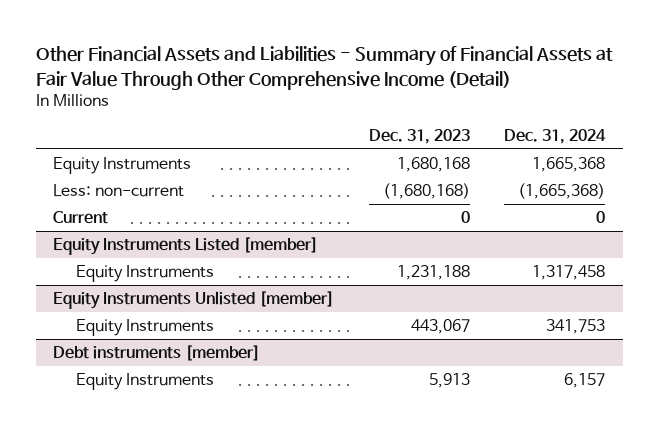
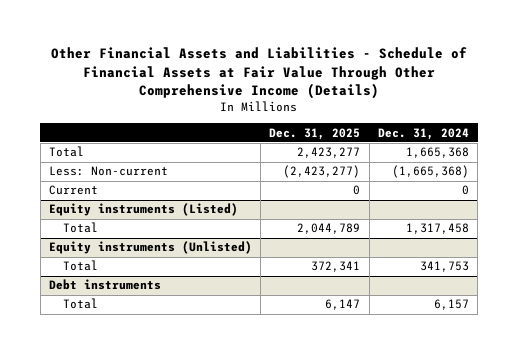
[35,46,613,90] Other Financial Assets and Liabilities - Summary of Financial Assets at Fair Value Through Other Comprehensive Income (Detail) -> [50,47,467,100] Other Financial Assets and Liabilities - Schedule of Financial Assets at Fair Value Through Other Comprehensive Income (Details)
[368,129,470,145] Dec. 31, 2023 -> none
none -> [269,127,361,140] Dec. 31, 2025
[52,157,191,175] Equity Instruments -> [48,146,84,158] Total
[52,184,184,198] Less: non-current -> [48,166,168,177] Less: Non-current
[52,237,318,256] Equity Instruments Listed [member] -> [48,203,238,217] Equity instruments (Listed)
[76,265,215,283] Equity Instruments -> [63,222,99,234] Total
[52,291,334,310] Equity Instruments Unlisted [member] -> [48,241,252,255] Equity instruments (Unlisted)
[76,319,215,337] Equity Instruments -> [63,260,99,272] Total
[52,345,260,362] Debt instruments [member] -> [48,279,161,291] Debt instruments
[76,373,215,391] Equity Instruments -> [63,298,99,310] Total

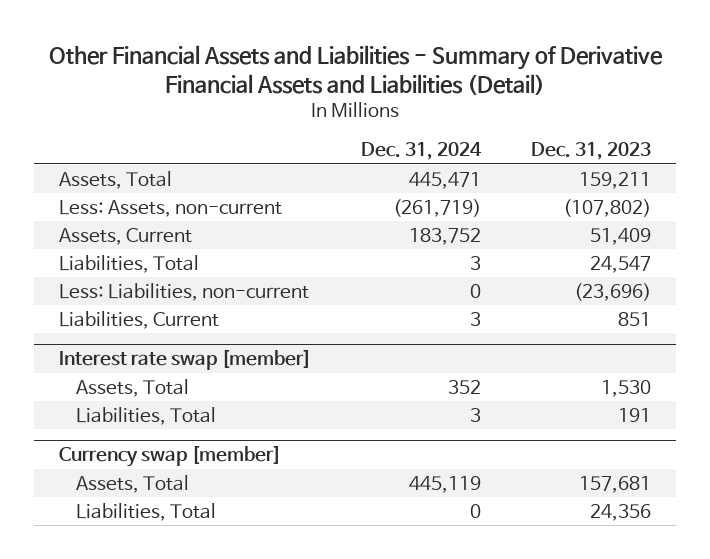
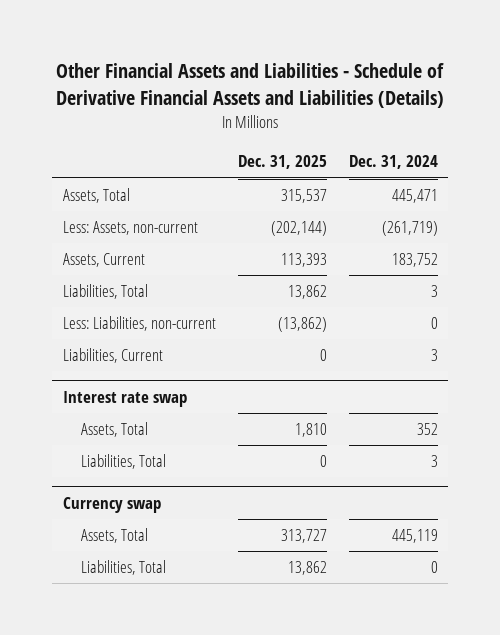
[48,44,663,95] Other Financial Assets and Liabilities - Summary of Derivative Financial Assets and Liabilities (Detail) -> [56,63,445,108] Other Financial Assets and Liabilities - Schedule of Derivative Financial Assets and Liabilities (Details)
[530,142,651,161] Dec. 31, 2023 -> none
none -> [237,155,327,170] Dec. 31, 2025
[58,349,311,371] Interest rate swap [member] -> [62,391,187,408] Interest rate swap
[58,445,281,468] Currency swap [member] -> [62,497,161,514] Currency swap

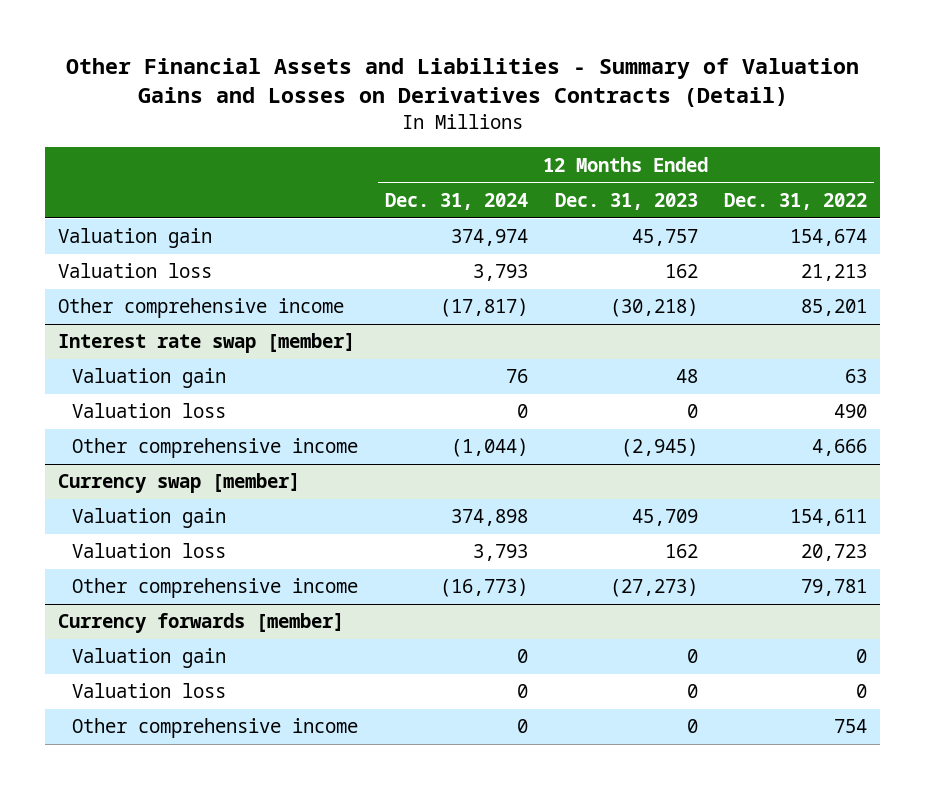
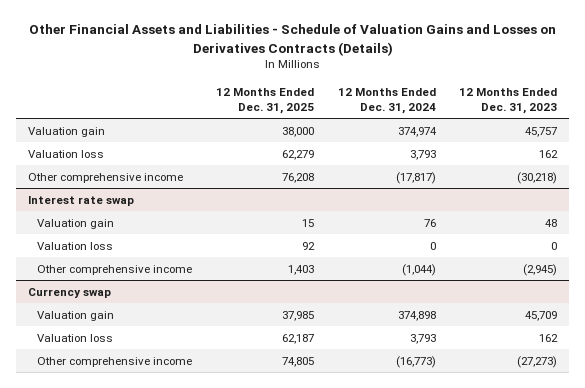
[65,58,859,108] Other Financial Assets and Liabilities - Summary of Valuation Gains and Losses on Derivatives Contracts (Detail) -> [28,24,556,56] Other Financial Assets and Liabilities - Schedule of Valuation Gains and Losses on Derivatives Contracts (Details)
[724,193,868,211] Dec. 31, 2022 -> none
none -> [215,87,314,114] 12 Months Ended Dec. 31, 2025
[58,333,356,354] Interest rate swap [member] -> [27,195,134,206] Interest rate swap
[58,473,301,494] Currency swap [member] -> [27,287,111,298] Currency swap
[58,613,345,634] Currency forwards [member] -> none
[72,648,227,669] Valuation gain -> none
[72,683,227,699] Valuation loss -> none
[72,718,359,739] Other comprehensive income -> none

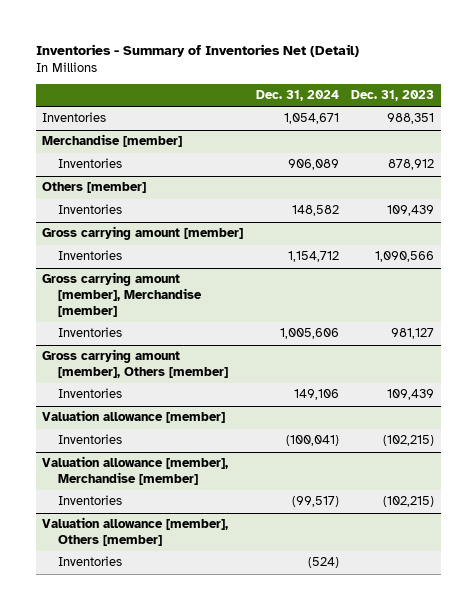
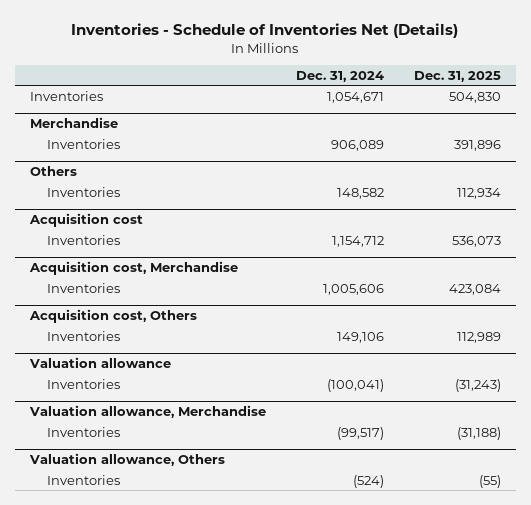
[35,43,359,57] Inventories - Summary of Inventories Net (Detail) -> [71,23,459,39] Inventories - Schedule of Inventories Net (Details)
[351,90,435,102] Dec. 31, 2023 -> none
none -> [413,71,501,83] Dec. 31, 2025
[41,134,182,148] Merchandise [member] -> [30,117,119,129] Merchandise
[41,182,146,194] Others [member] -> [30,166,78,177] Others
[41,226,243,241] Gross carrying amount [member] -> [29,213,144,228] Acquisition cost
[41,272,203,318] Gross carrying amount [member], Merchandise [member] -> none
none -> [29,261,239,276] Acquisition cost, Merchandise
[41,349,229,379] Gross carrying amount [member], Others [member] -> none
none -> [29,309,198,324] Acquisition cost, Others
[41,410,225,424] Valuation allowance [member] -> [29,357,172,369] Valuation allowance
[41,456,228,486] Valuation allowance [member], Merchandise [member] -> [29,405,267,419] Valuation allowance, Merchandise
[41,517,228,547] Valuation allowance [member], Others [member] -> [29,453,226,467] Valuation allowance, Others

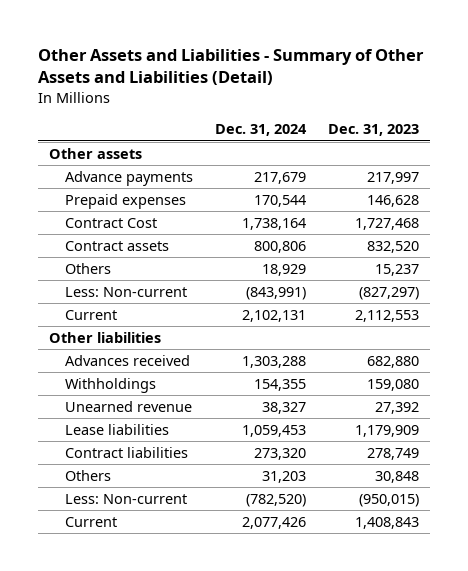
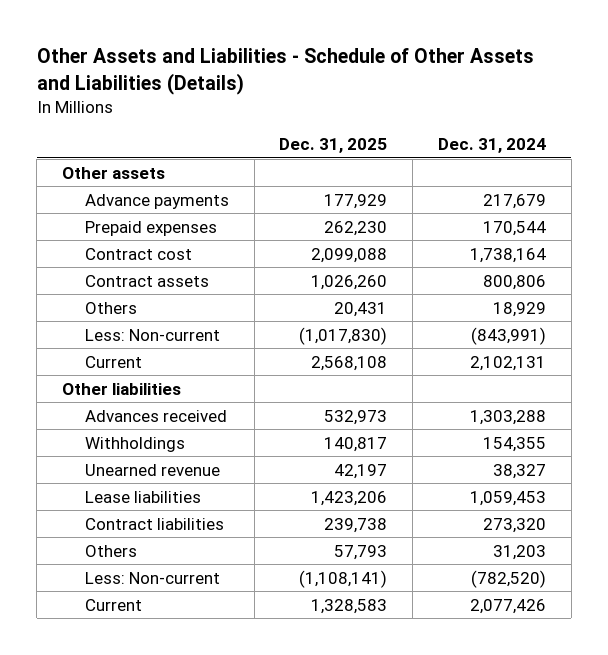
[38,48,425,86] Other Assets and Liabilities - Summary of Other Assets and Liabilities (Detail) -> [36,48,534,96] Other Assets and Liabilities - Schedule of Other Assets and Liabilities (Details)
[327,124,419,137] Dec. 31, 2023 -> none
none -> [279,137,388,153] Dec. 31, 2025
[64,217,157,228] Contract Cost -> [84,247,192,260] Contract cost

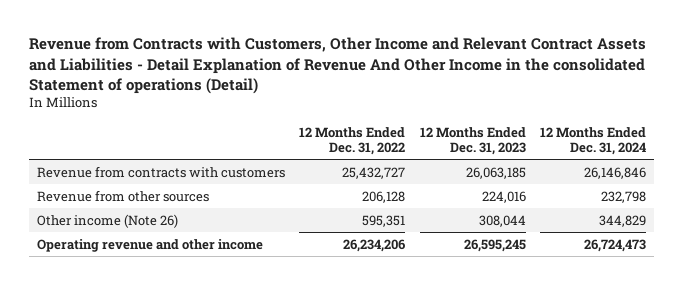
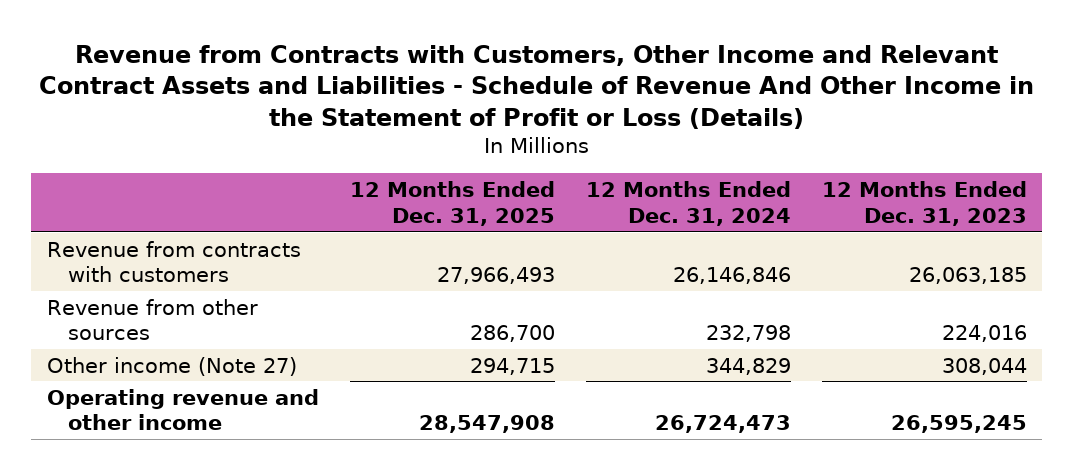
[29,37,647,94] Revenue from Contracts with Customers, Other Income and Relevant Contract Assets and Liabilities - Detail Explanation of Revenue And Other Income in the consolidated Statement of operations (Detail) -> [38,44,1034,129] Revenue from Contracts with Customers, Other Income and Relevant Contract Assets and Liabilities - Schedule of Revenue And Other Income in the Statement of Profit or Loss (Details)
[299,126,406,155] 12 Months Ended Dec. 31, 2022 -> none
none -> [349,181,555,226] 12 Months Ended Dec. 31, 2025
[36,213,178,228] Other income (Note 26) -> [46,356,297,376] Other income (Note 27)

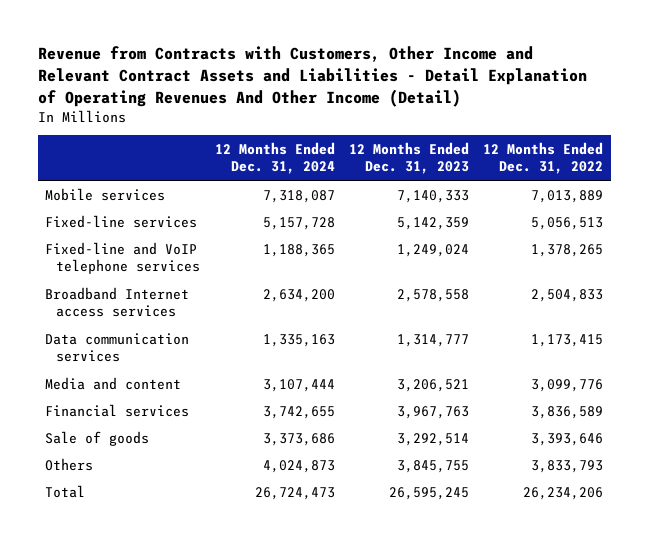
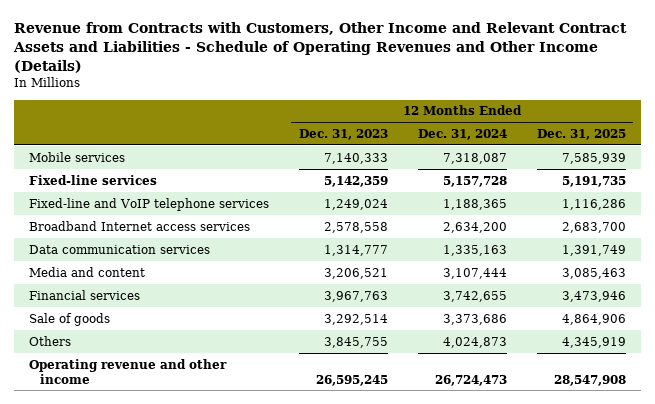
[37,46,587,107] Revenue from Contracts with Customers, Other Income and Relevant Contract Assets and Liabilities - Detail Explanation of Operating Revenues And Other Income (Detail) -> [13,22,628,74] Revenue from Contracts with Customers, Other Income and Relevant Contract Assets and Liabilities - Schedule of Operating Revenues and Other Income (Details)
[483,142,604,175] 12 Months Ended Dec. 31, 2022 -> none
none -> [536,128,626,140] Dec. 31, 2025
[44,484,85,498] Total -> [29,358,228,384] Operating revenue and other income

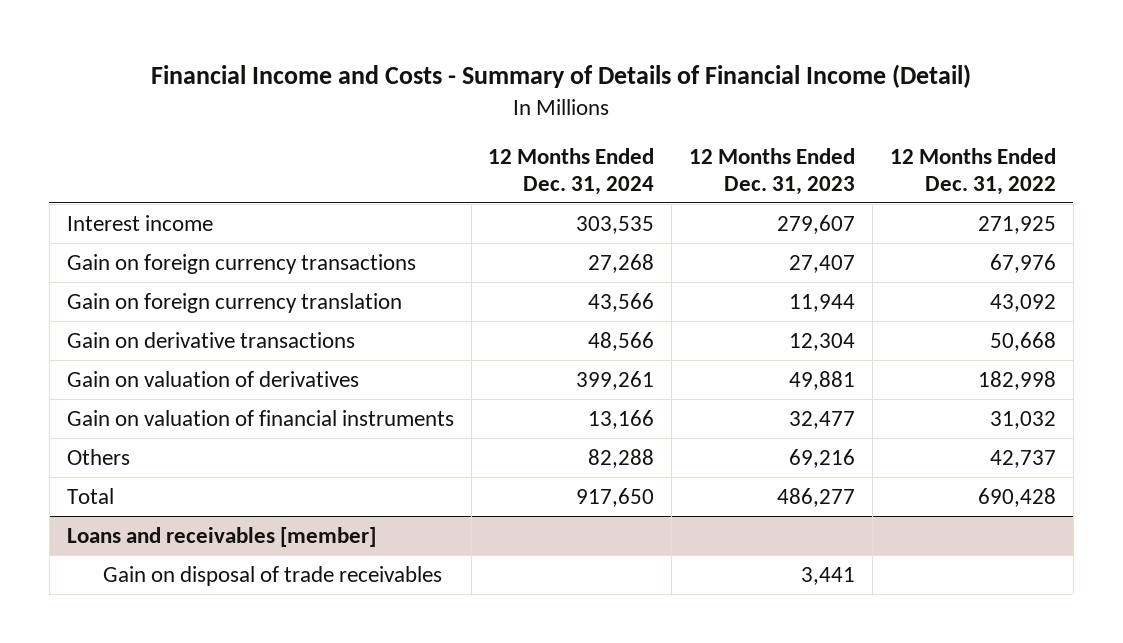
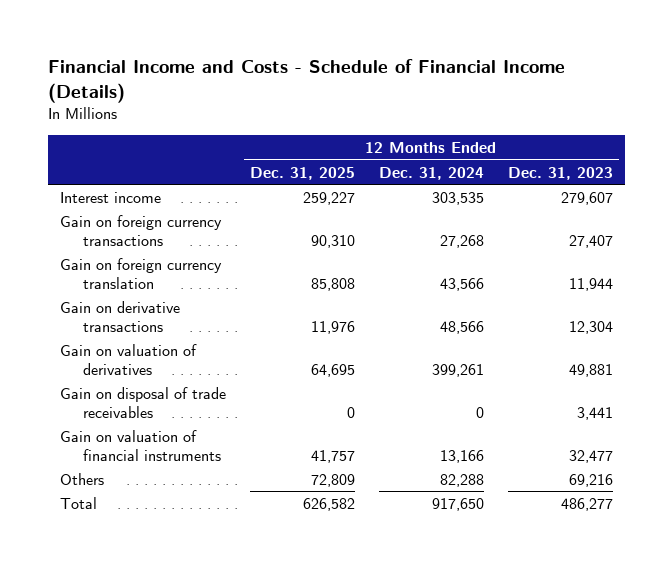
[151,64,972,89] Financial Income and Costs - Summary of Details of Financial Income (Detail) -> [47,58,565,103] Financial Income and Costs - Schedule of Financial Income (Details)
[889,148,1056,195] 12 Months Ended Dec. 31, 2022 -> none
none -> [249,166,355,180] Dec. 31, 2025
none -> [59,386,226,418] Gain on disposal of trade receivables
[66,526,376,547] Loans and receivables [member] -> none
[102,565,442,586] Gain on disposal of trade receivables -> none

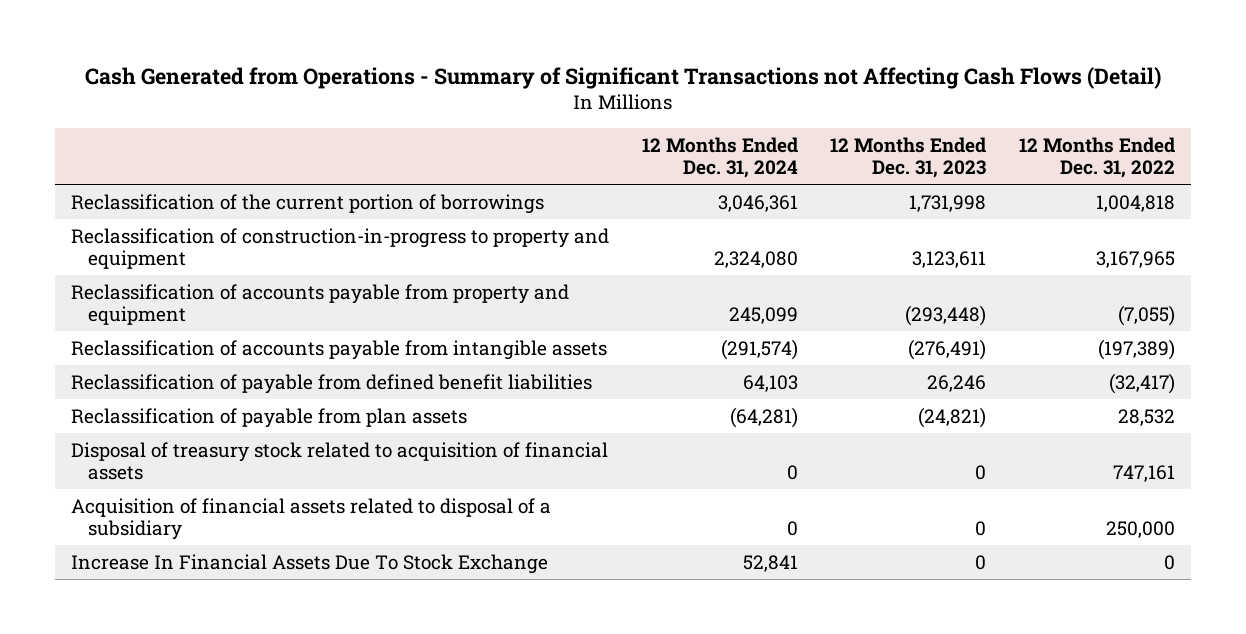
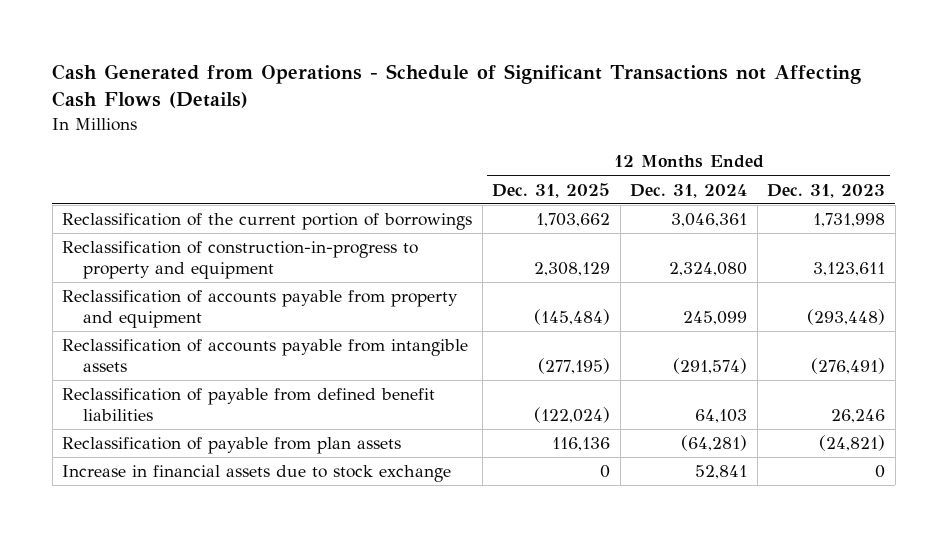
[84,66,1161,89] Cash Generated from Operations - Summary of Significant Transactions not Affecting Cash Flows (Detail) -> [52,64,862,109] Cash Generated from Operations - Schedule of Significant Transactions not Affecting Cash Flows (Details)
[1018,136,1175,179] 12 Months Ended Dec. 31, 2022 -> none
none -> [492,182,611,198] Dec. 31, 2025
[70,441,608,481] Disposal of treasury stock related to acquisition of financial assets -> none
[70,497,551,541] Acquisition of financial assets related to disposal of a subsidiary -> none
[70,553,548,574] Increase In Financial Assets Due To Stock Exchange -> [62,465,452,483] Increase in financial assets due to stock exchange

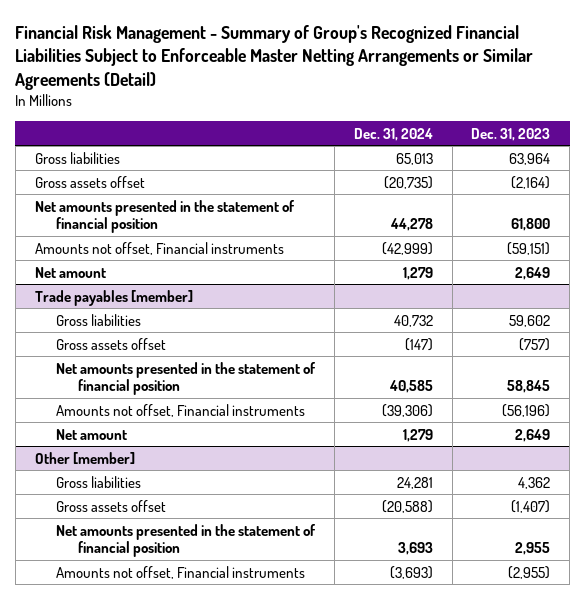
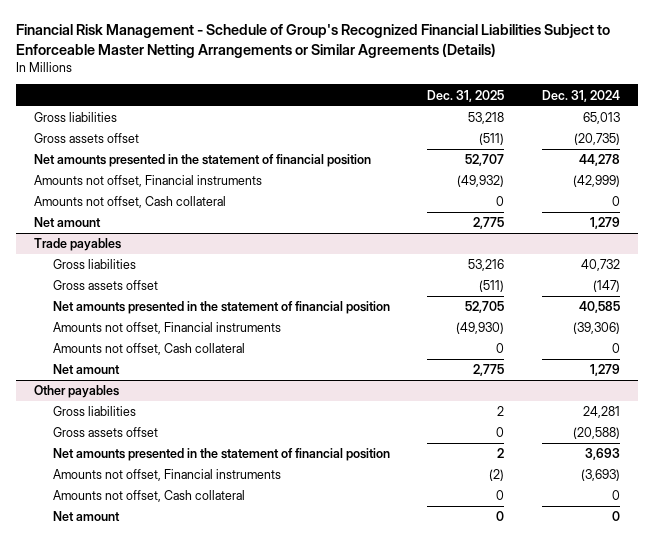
[15,24,534,90] Financial Risk Management - Summary of Group's Recognized Financial Liabilities Subject to Enforceable Master Netting Arrangements or Similar Agreements (Detail) -> [15,24,610,58] Financial Risk Management - Schedule of Group's Recognized Financial Liabilities Subject to Enforceable Master Netting Arrangements or Similar Agreements (Details)
[471,127,551,141] Dec. 31, 2023 -> none
none -> [427,89,505,102] Dec. 31, 2025
none -> [34,196,227,209] Amounts not offset, Cash collateral
[34,289,193,306] Trade payables [member] -> [34,238,122,252] Trade payables
none -> [52,343,245,356] Amounts not offset, Cash collateral
[34,451,135,464] Other [member] -> none
none -> [34,385,120,399] Other payables
none -> [52,490,245,503] Amounts not offset, Cash collateral
none -> [52,511,120,522] Net amount

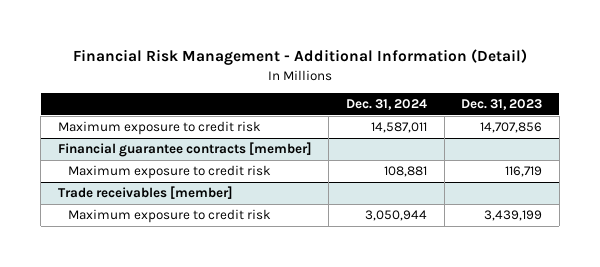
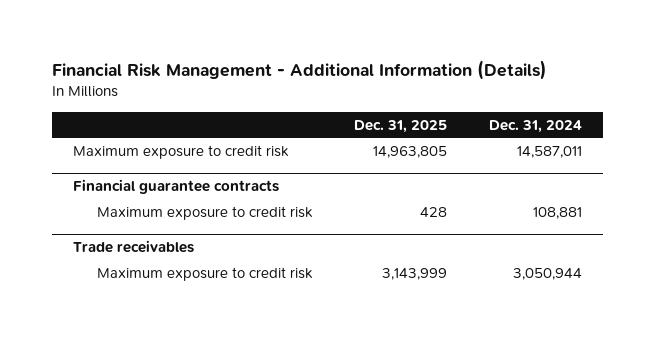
[72,49,527,66] Financial Risk Management - Additional Information (Detail) -> [52,59,548,80] Financial Risk Management - Additional Information (Details)
[461,99,543,111] Dec. 31, 2023 -> none
none -> [353,119,447,133] Dec. 31, 2025
[57,142,312,158] Financial guarantee contracts [member] -> [73,179,280,195] Financial guarantee contracts
[57,186,233,200] Trade receivables [member] -> [73,240,195,254] Trade receivables

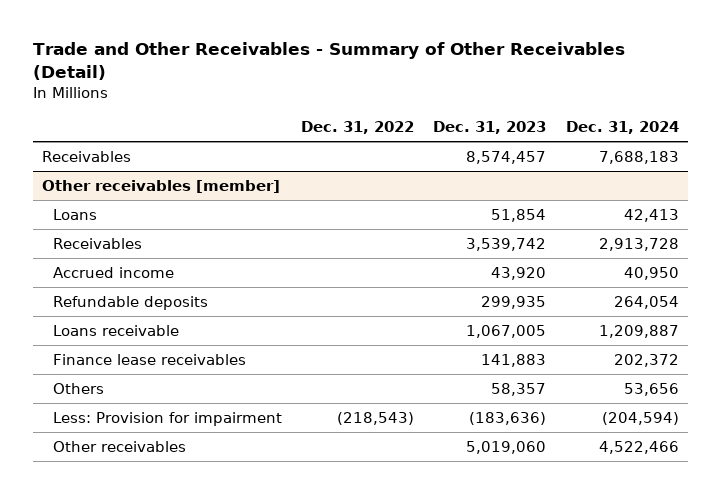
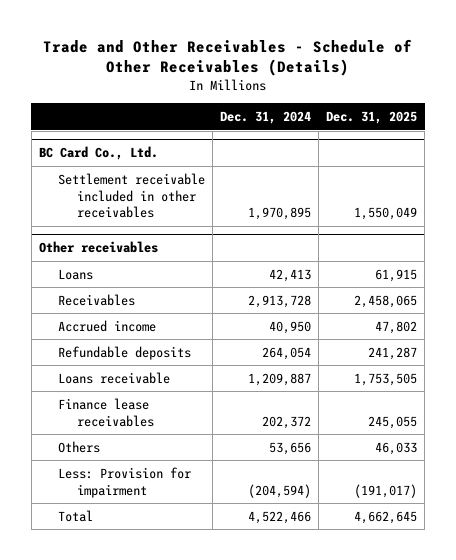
[32,42,625,81] Trade and Other Receivables - Summary of Other Receivables (Detail) -> [43,38,413,77] Trade and Other Receivables - Schedule of Other Receivables (Details)
[300,121,414,135] Dec. 31, 2022 -> none
[433,121,547,135] Dec. 31, 2023 -> none
none -> [326,110,418,124] Dec. 31, 2025
[42,150,132,162] Receivables -> none
none -> [38,146,158,161] BC Card Co., Ltd.
none -> [57,172,205,219] Settlement receivable included in other receivables
[42,179,281,193] Other receivables [member] -> [38,241,158,254] Other receivables
[52,440,186,452] Other receivables -> [57,509,93,522] Total

